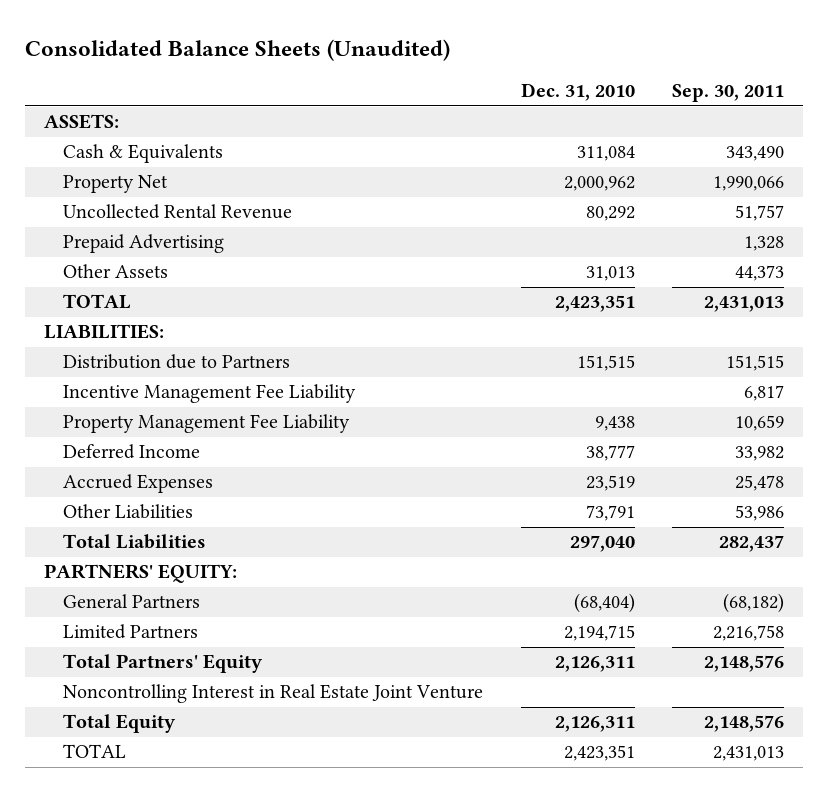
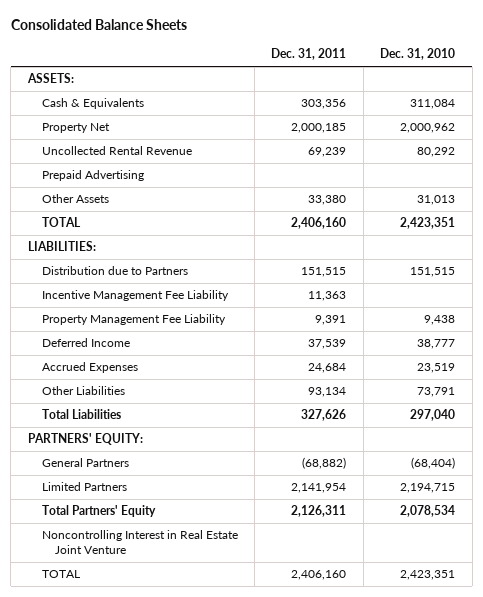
[25,39,451,62] Consolidated Balance Sheets (Unaudited) -> [10,18,187,30] Consolidated Balance Sheets
[672,84,785,103] Sep. 30, 2011 -> none
none -> [271,48,347,61] Dec. 31, 2011
[554,656,635,673] 2,126,311 -> [400,505,456,518] 2,078,534
[63,714,177,734] Total Equity -> none

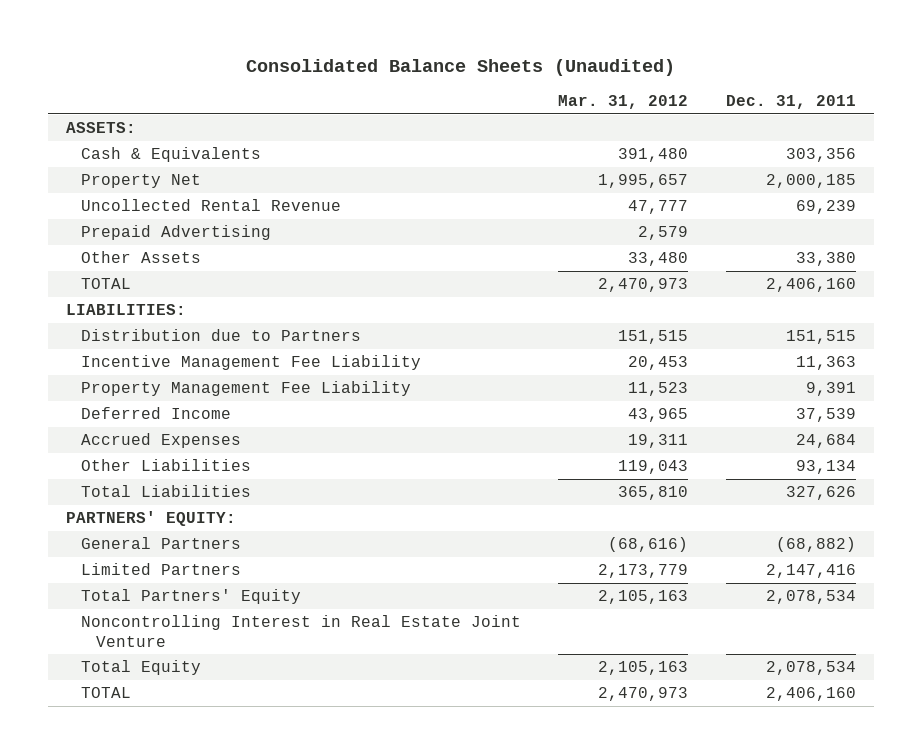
[10,18,187,30] Consolidated Balance Sheets -> [245,59,675,77] Consolidated Balance Sheets (Unaudited)
[380,48,456,61] Dec. 31, 2010 -> none
none -> [558,95,689,110] Mar. 31, 2012
[291,483,347,494] 2,141,954 -> [765,564,856,579] 2,147,416
[291,505,347,518] 2,126,311 -> [765,590,856,605] 2,078,534
none -> [81,660,202,676] Total Equity

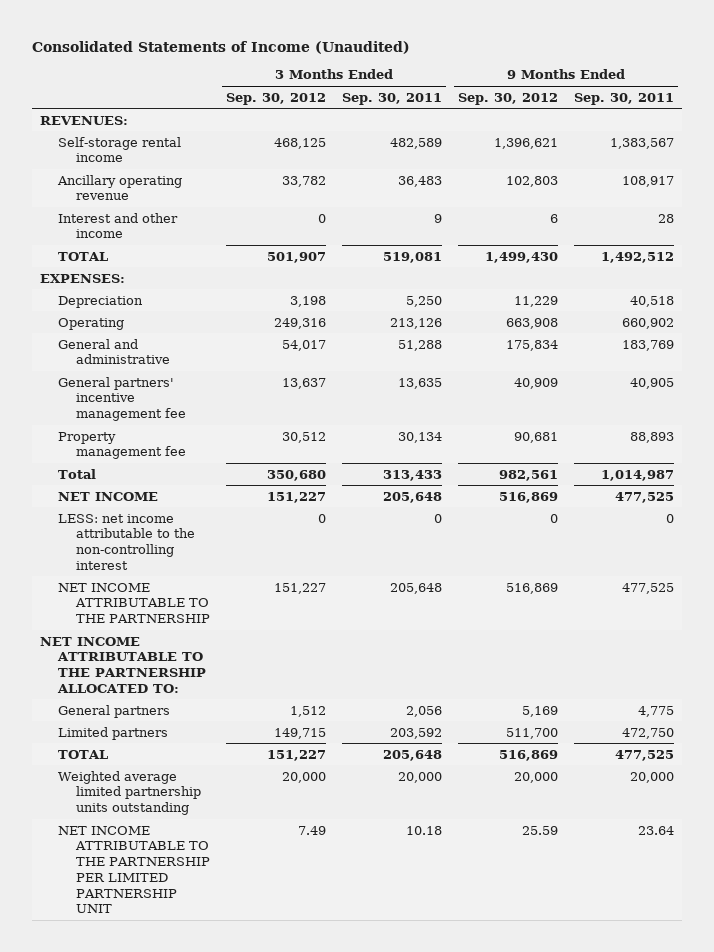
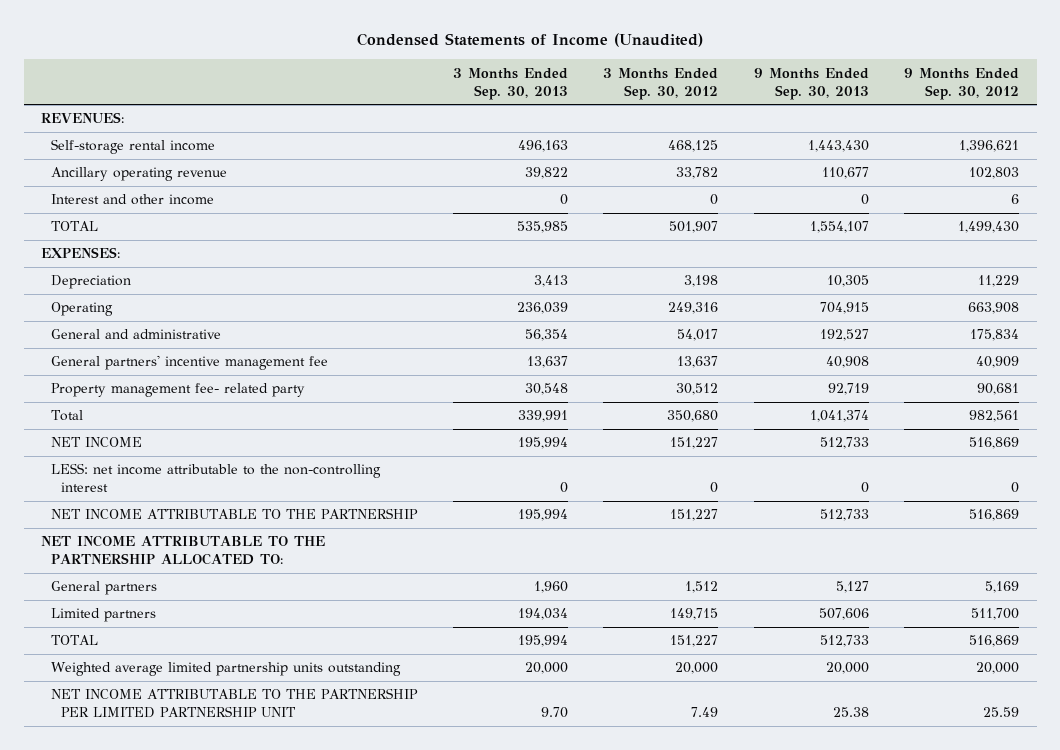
[32,40,411,54] Consolidated Statements of Income (Unaudited) -> [357,33,704,48] Condensed Statements of Income (Unaudited)
[341,92,442,105] Sep. 30, 2011 -> none
[573,92,674,105] Sep. 30, 2011 -> none
none -> [452,67,568,100] 3 Months Ended Sep. 30, 2013
none -> [753,67,869,100] 9 Months Ended Sep. 30, 2013
[58,431,187,460] Property management fee -> [51,383,306,398] Property management fee- related party

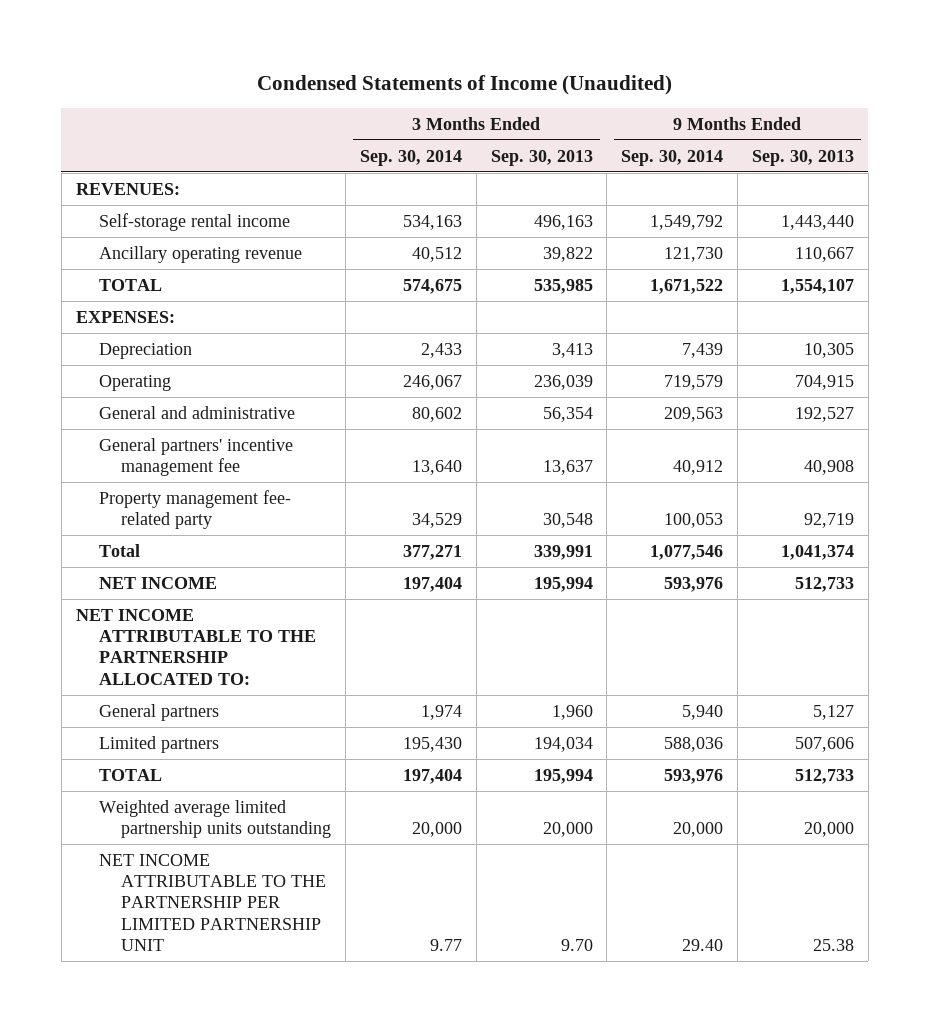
[603,67,719,100] 3 Months Ended Sep. 30, 2012 -> none
[904,67,1020,100] 9 Months Ended Sep. 30, 2012 -> none
none -> [359,149,462,166] Sep. 30, 2014
none -> [621,149,724,166] Sep. 30, 2014
[51,194,215,206] Interest and other income -> none
[807,140,869,153] 1,443,430 -> [780,214,854,230] 1,443,440
[821,167,869,180] 110,677 -> [794,246,854,262] 110,667
[51,463,382,493] LESS: net income attributable to the non-controlling interest -> none
[51,508,419,520] NET INCOME ATTRIBUTABLE TO THE PARTNERSHIP -> none

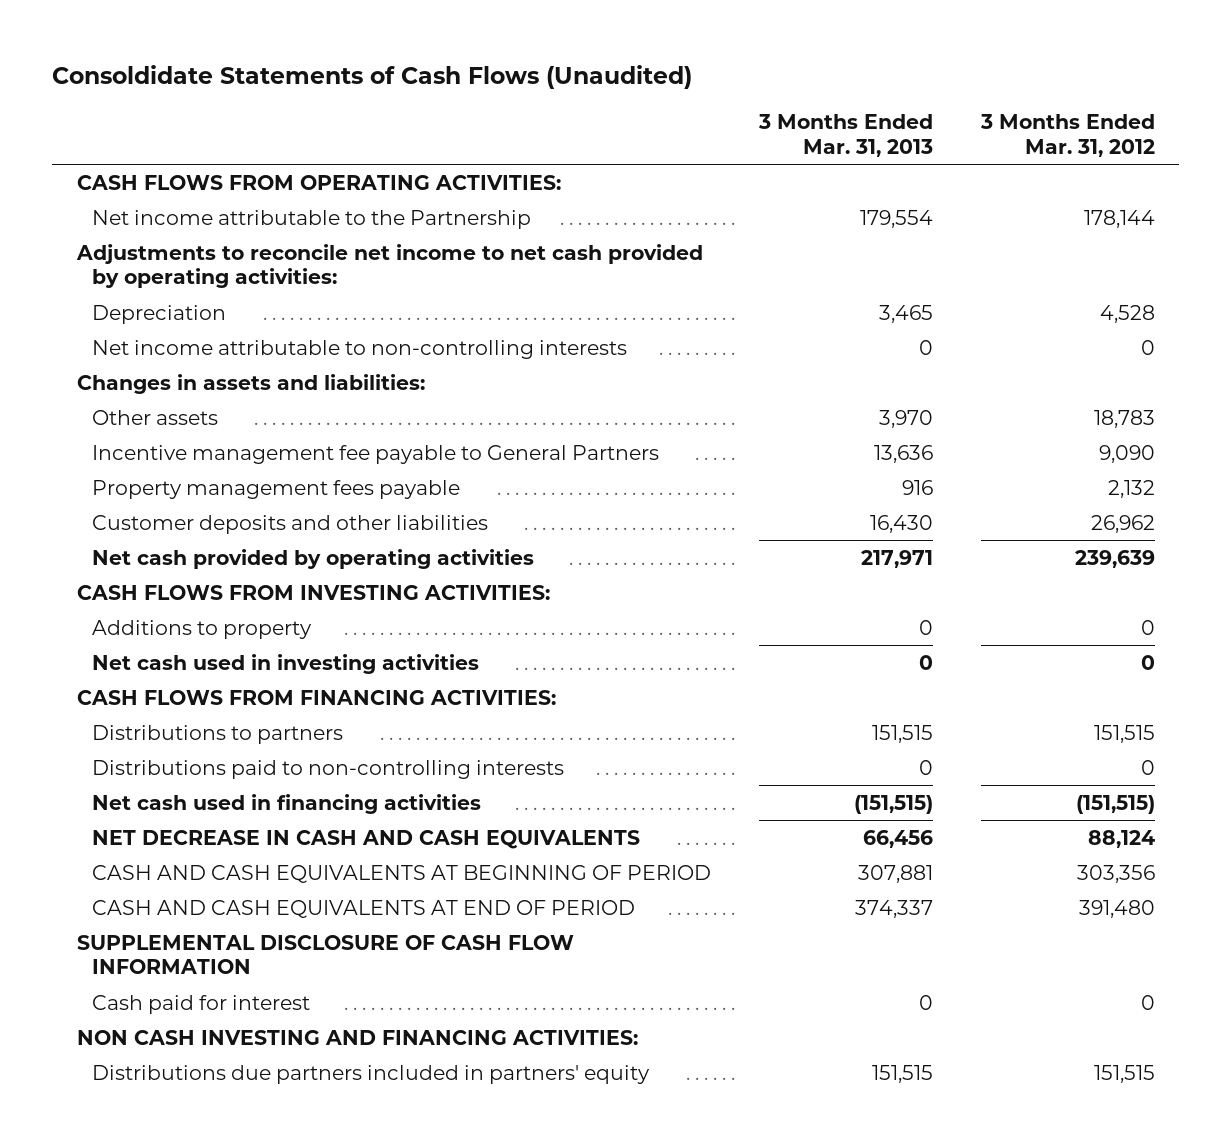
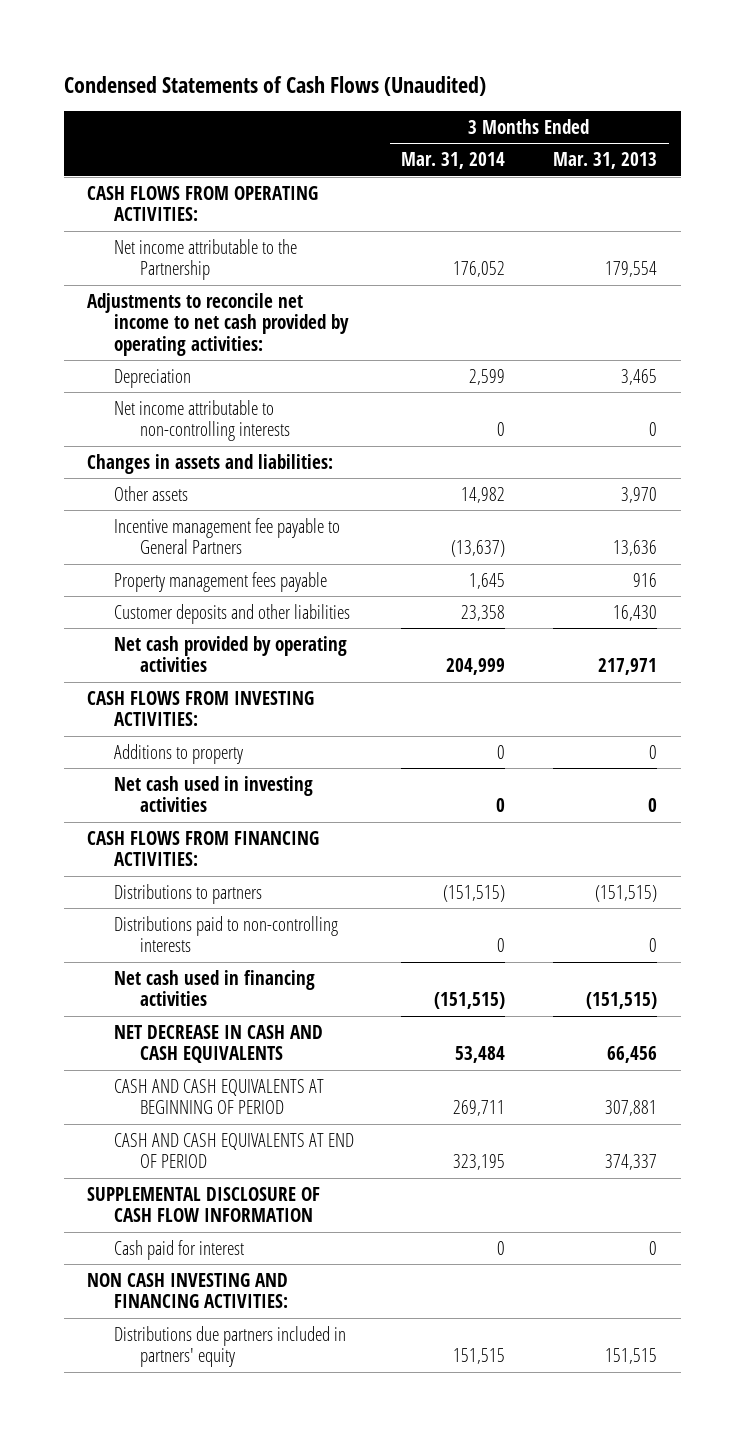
[52,65,693,90] Consoldidate Statements of Cash Flows (Unaudited) -> [63,75,486,96] Condensed Statements of Cash Flows (Unaudited)
[980,114,1156,157] 3 Months Ended Mar. 31, 2012 -> none
none -> [401,152,506,170] Mar. 31, 2014
[871,724,933,743] 151,515 -> [594,884,657,902] (151,515)

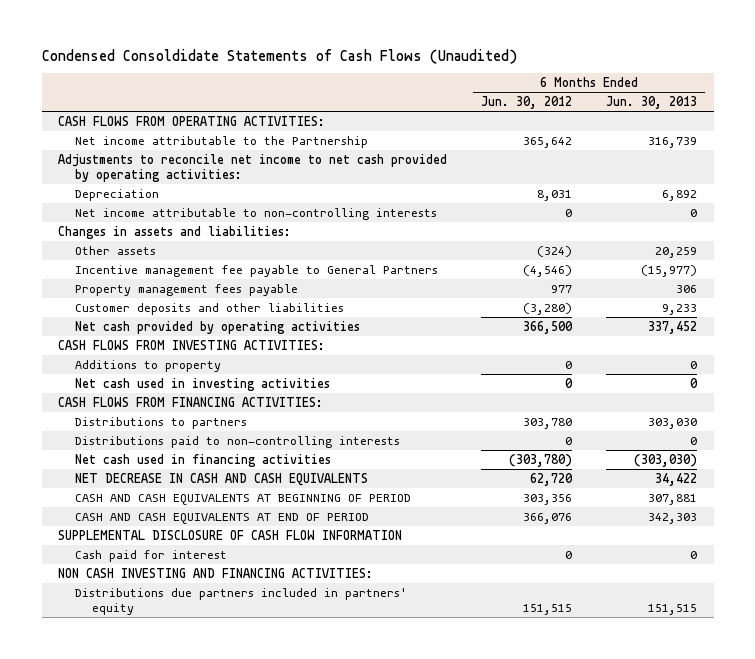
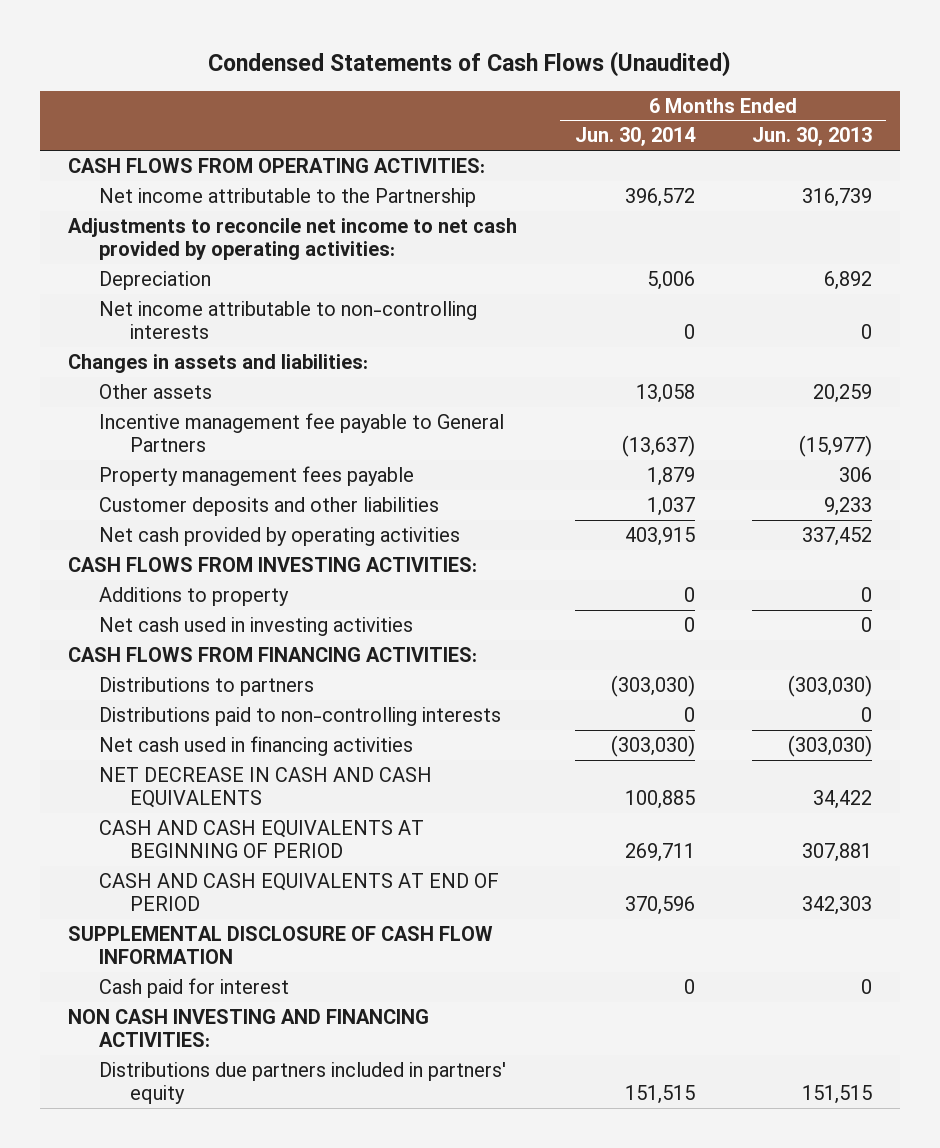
[41,48,517,64] Condensed Consoldidate Statements of Cash Flows (Unaudited) -> [208,50,732,77] Condensed Statements of Cash Flows (Unaudited)
[481,95,573,109] Jun. 30, 2012 -> none
none -> [574,127,696,147] Jun. 30, 2014
[647,417,697,429] 303,030 -> [787,674,872,697] (303,030)

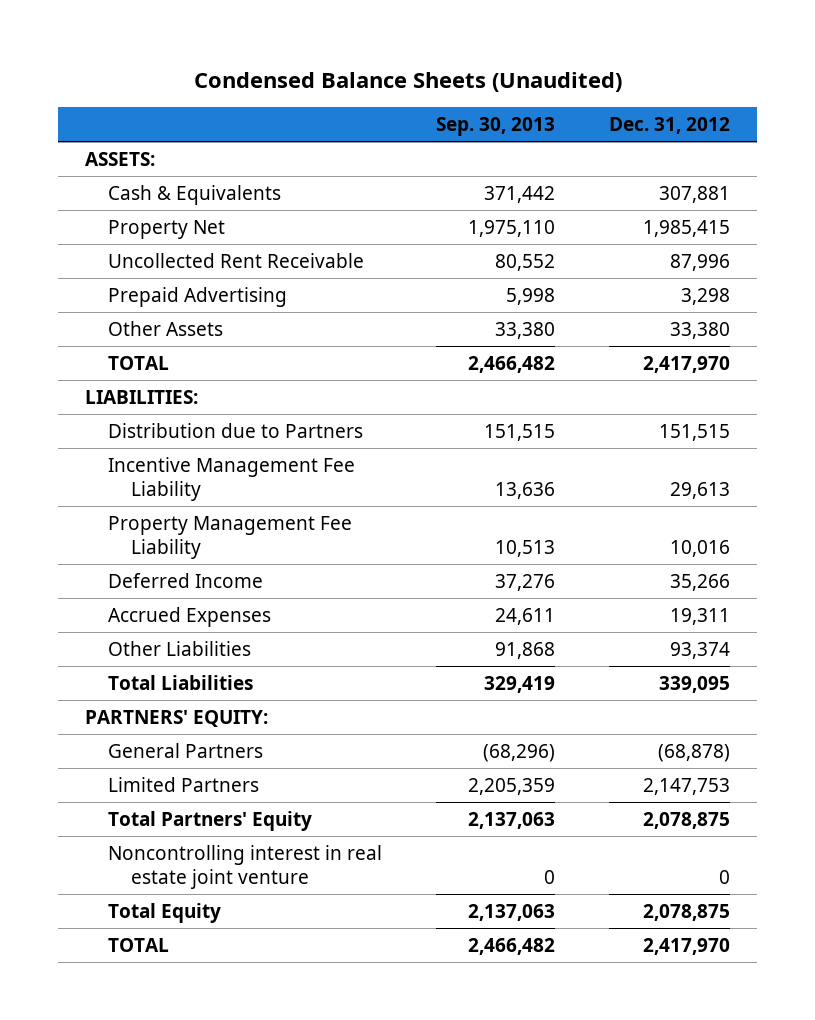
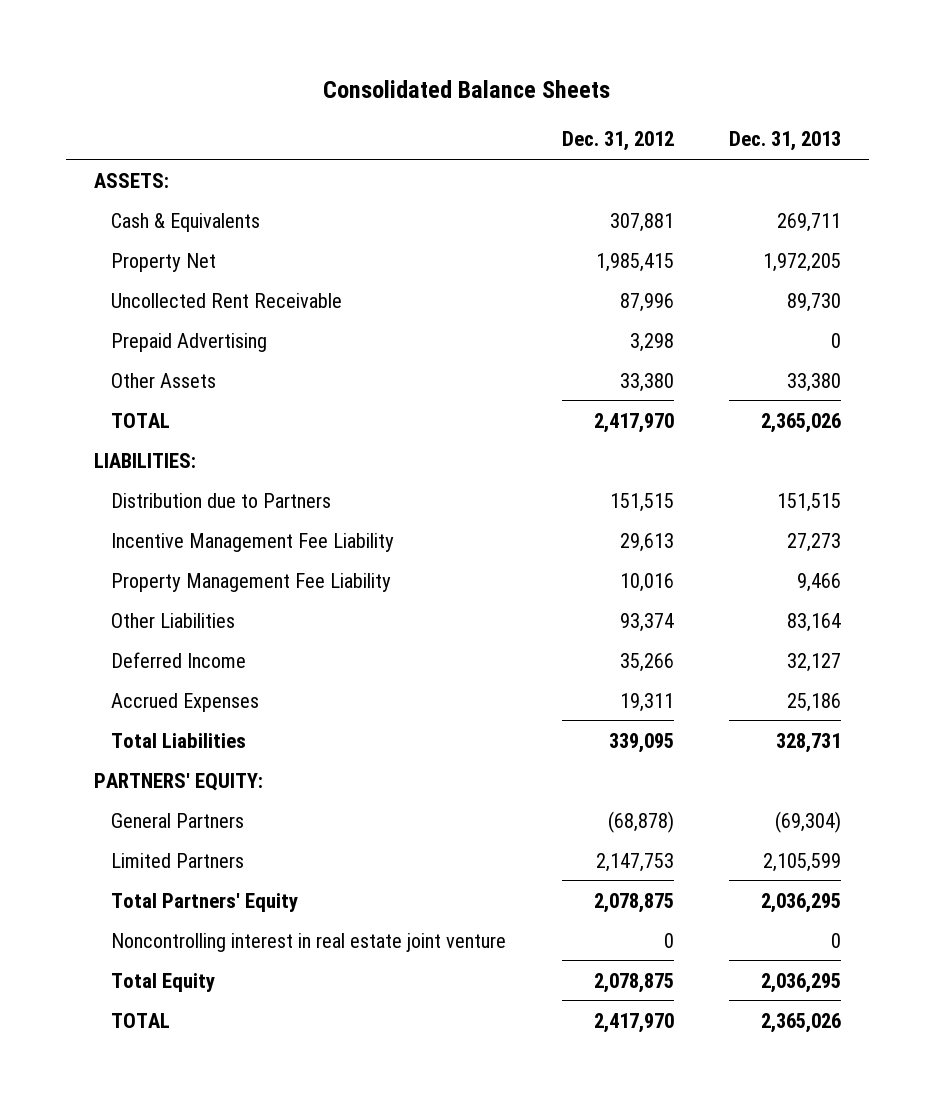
[193,72,622,93] Condensed Balance Sheets (Unaudited) -> [323,80,611,99] Consolidated Balance Sheets
[435,117,555,137] Sep. 30, 2013 -> none
none -> [729,131,842,152] Dec. 31, 2013
[108,641,252,657] Other Liabilities -> [111,612,236,628] Other Liabilities

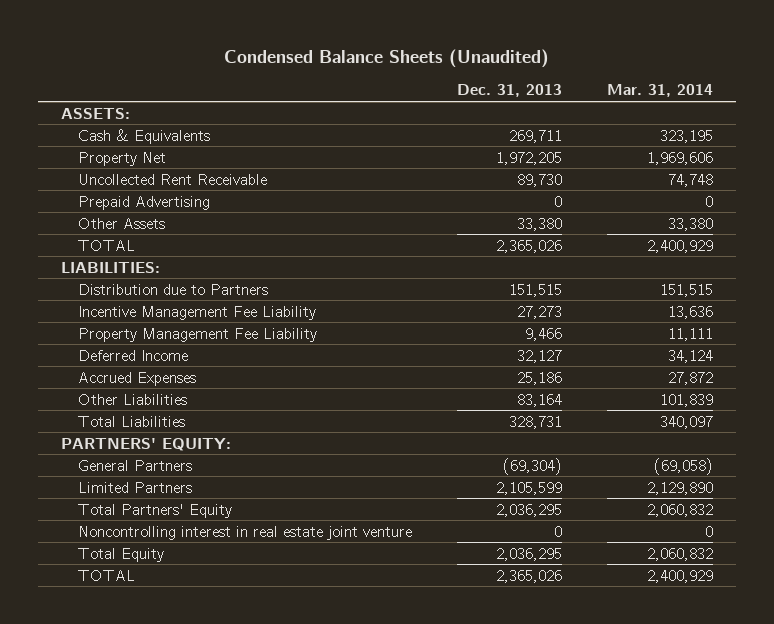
[323,80,611,99] Consolidated Balance Sheets -> [224,48,550,68] Condensed Balance Sheets (Unaudited)
[561,131,674,152] Dec. 31, 2012 -> none
none -> [607,84,714,98] Mar. 31, 2014
[111,612,236,628] Other Liabilities -> [78,393,188,405] Other Liabilities

